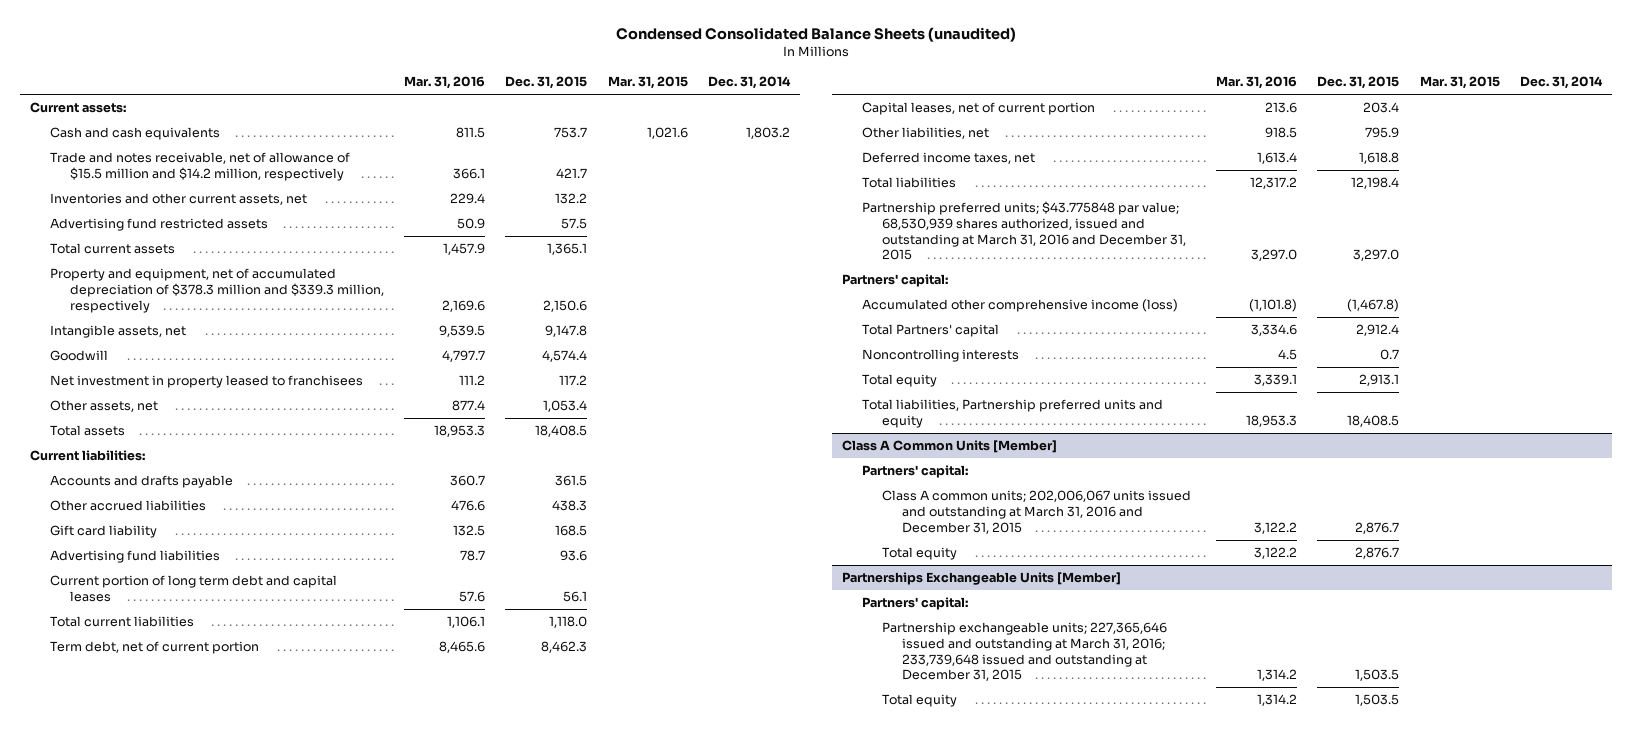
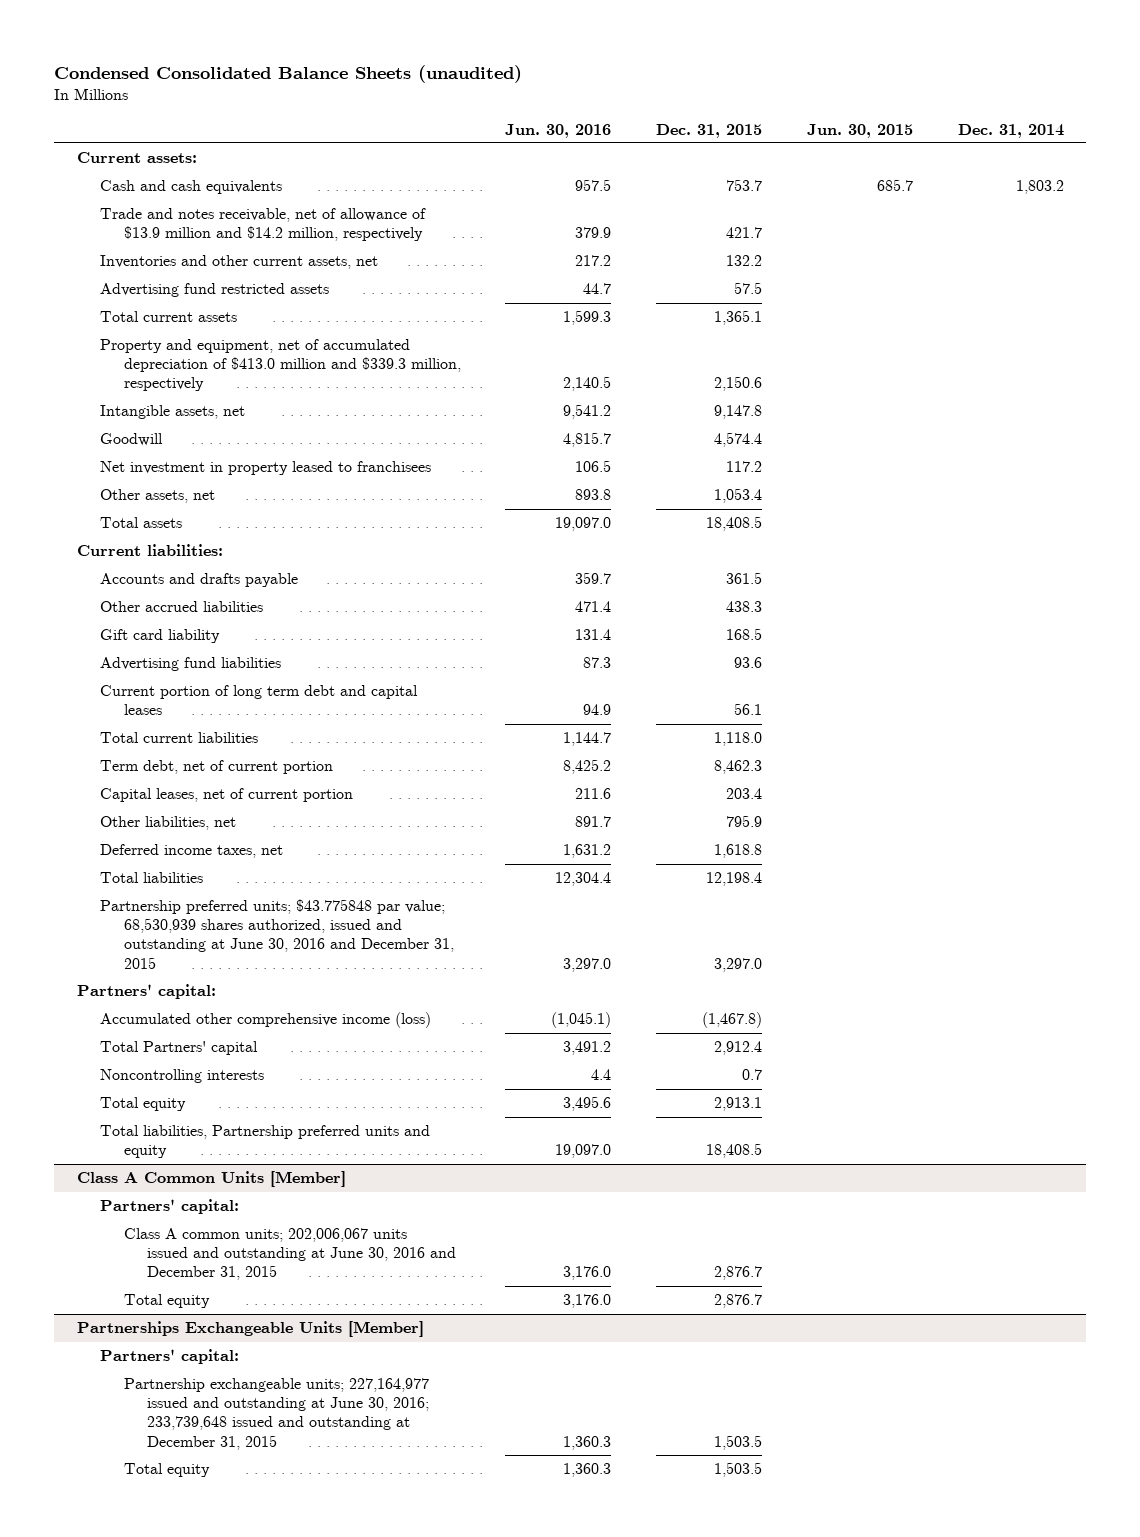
[404,76,486,90] Mar. 31, 2016 -> none
[607,76,688,90] Mar. 31, 2015 -> none
none -> [505,123,612,138] Jun. 30, 2016
none -> [806,123,913,138] Jun. 30, 2015
[49,152,350,181] Trade and notes receivable, net of allowance of $15.5 million and $14.2 million, respectively -> [100,208,427,242] Trade and notes receivable, net of allowance of $13.9 million and $14.2 million, respectively
[49,268,384,313] Property and equipment, net of accumulated depreciation of $378.3 million and $339.3 million, respectively -> [100,339,461,392] Property and equipment, net of accumulated depreciation of $413.0 million and $339.3 million, respectively
[861,201,1186,261] Partnership preferred units; $43.775848 par value; 68,530,939 shares authorized, issued and outstanding at March 31, 2016 and December 31, 2015 -> [100,899,454,969] Partnership preferred units; $43.775848 par value; 68,530,939 shares authorized, issued and outstanding at June 30, 2016 and December 31, 2015
[881,490,1191,534] Class A common units; 202,006,067 units issued and outstanding at March 31, 2016 and December 31, 2015 -> [123,1228,457,1281] Class A common units; 202,006,067 units issued and outstanding at June 30, 2016 and December 31, 2015
[881,622,1167,682] Partnership exchangeable units; 227,365,646 issued and outstanding at March 31, 2016; 233,739,648 issued and outstanding at December 31, 2015 -> [123,1378,430,1450] Partnership exchangeable units; 227,164,977 issued and outstanding at June 30, 2016; 233,739,648 issued and outstanding at December 31, 2015

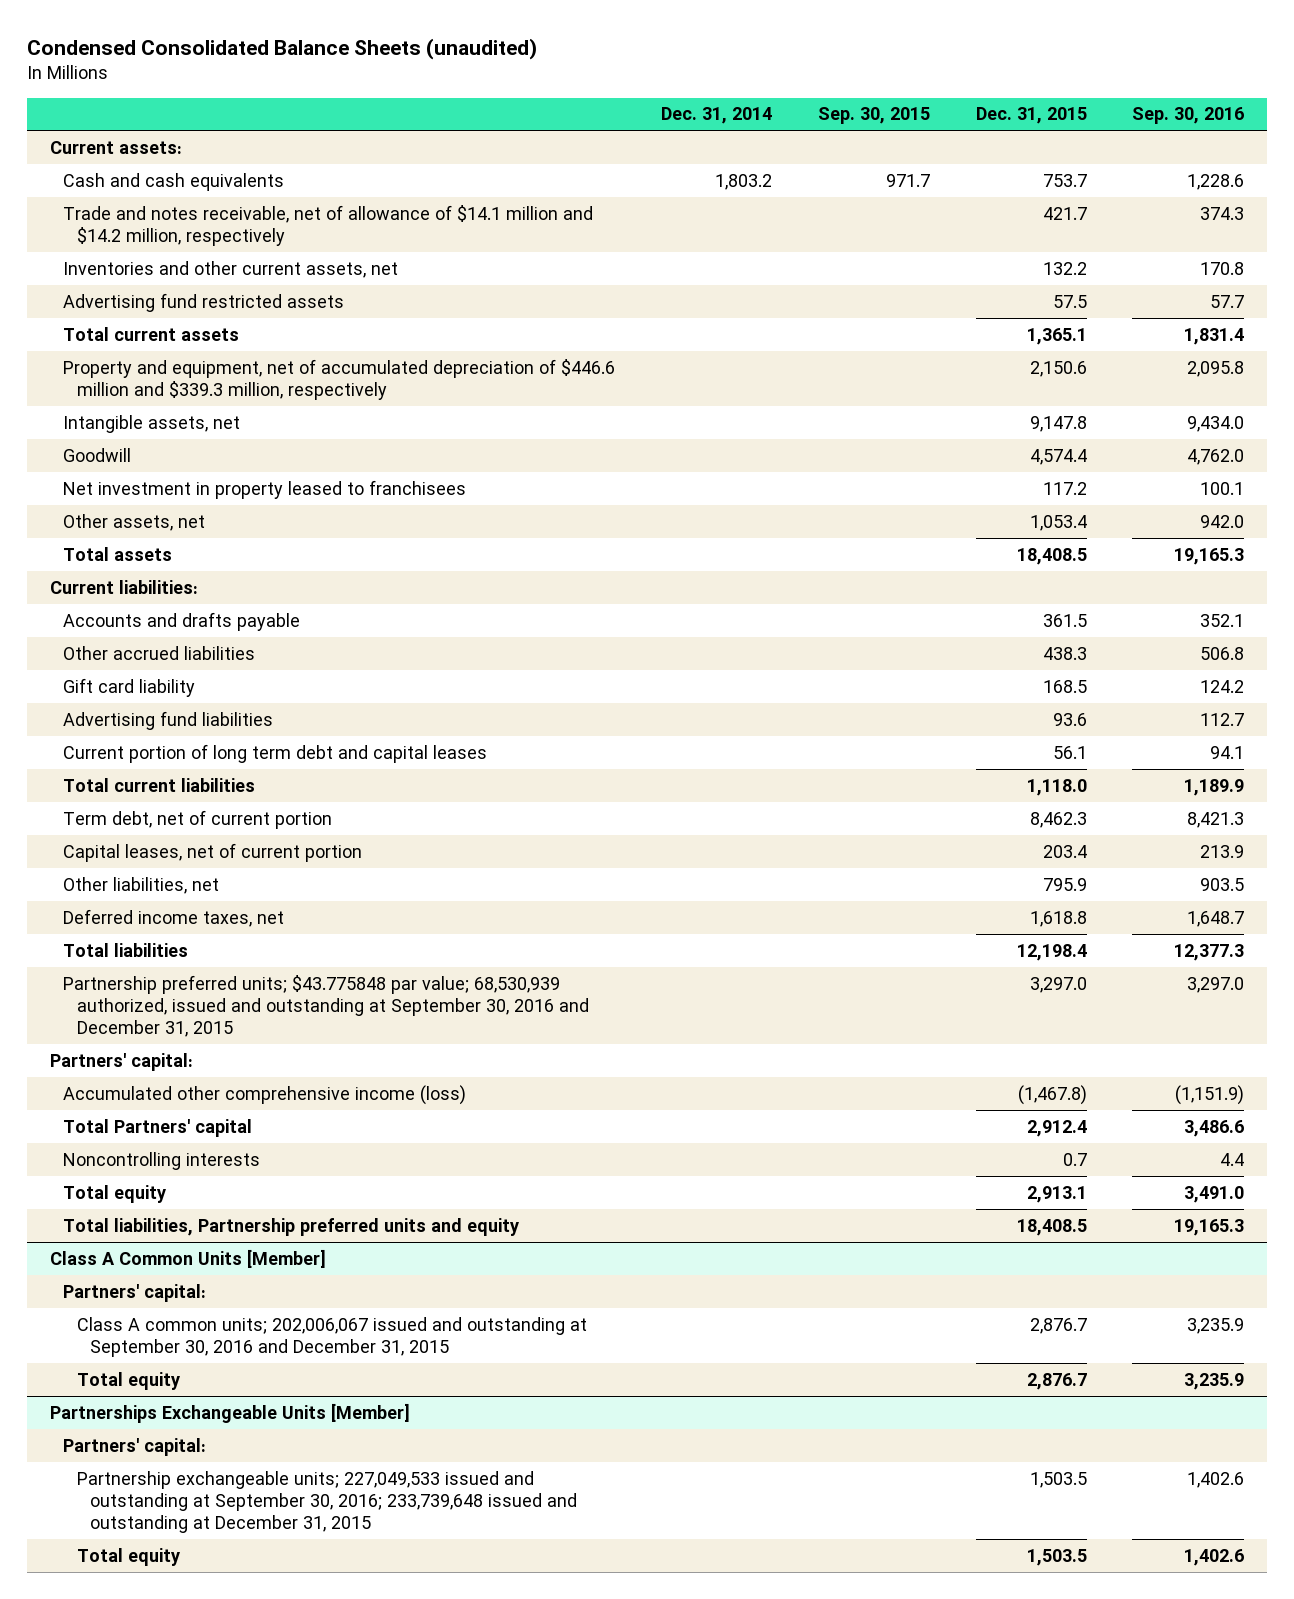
[505,123,612,138] Jun. 30, 2016 -> none
[806,123,913,138] Jun. 30, 2015 -> none
none -> [817,107,930,125] Sep. 30, 2015
none -> [1132,107,1245,125] Sep. 30, 2016
[100,208,427,242] Trade and notes receivable, net of allowance of $13.9 million and $14.2 million, respectively -> [63,204,594,246] Trade and notes receivable, net of allowance of $14.1 million and $14.2 million, respectively
[100,339,461,392] Property and equipment, net of accumulated depreciation of $413.0 million and $339.3 million, respectively -> [63,358,616,400] Property and equipment, net of accumulated depreciation of $446.6 million and $339.3 million, respectively
[100,899,454,969] Partnership preferred units; $43.775848 par value; 68,530,939 shares authorized, issued and outstanding at June 30, 2016 and December 31, 2015 -> [63,974,589,1037] Partnership preferred units; $43.775848 par value; 68,530,939 authorized, issued and outstanding at September 30, 2016 and December 31, 2015
[123,1228,457,1281] Class A common units; 202,006,067 units issued and outstanding at June 30, 2016 and December 31, 2015 -> [76,1316,587,1357] Class A common units; 202,006,067 issued and outstanding at September 30, 2016 and December 31, 2015
[123,1378,430,1450] Partnership exchangeable units; 227,164,977 issued and outstanding at June 30, 2016; 233,739,648 issued and outstanding at December 31, 2015 -> [76,1470,578,1533] Partnership exchangeable units; 227,049,533 issued and outstanding at September 30, 2016; 233,739,648 issued and outstanding at December 31, 2015

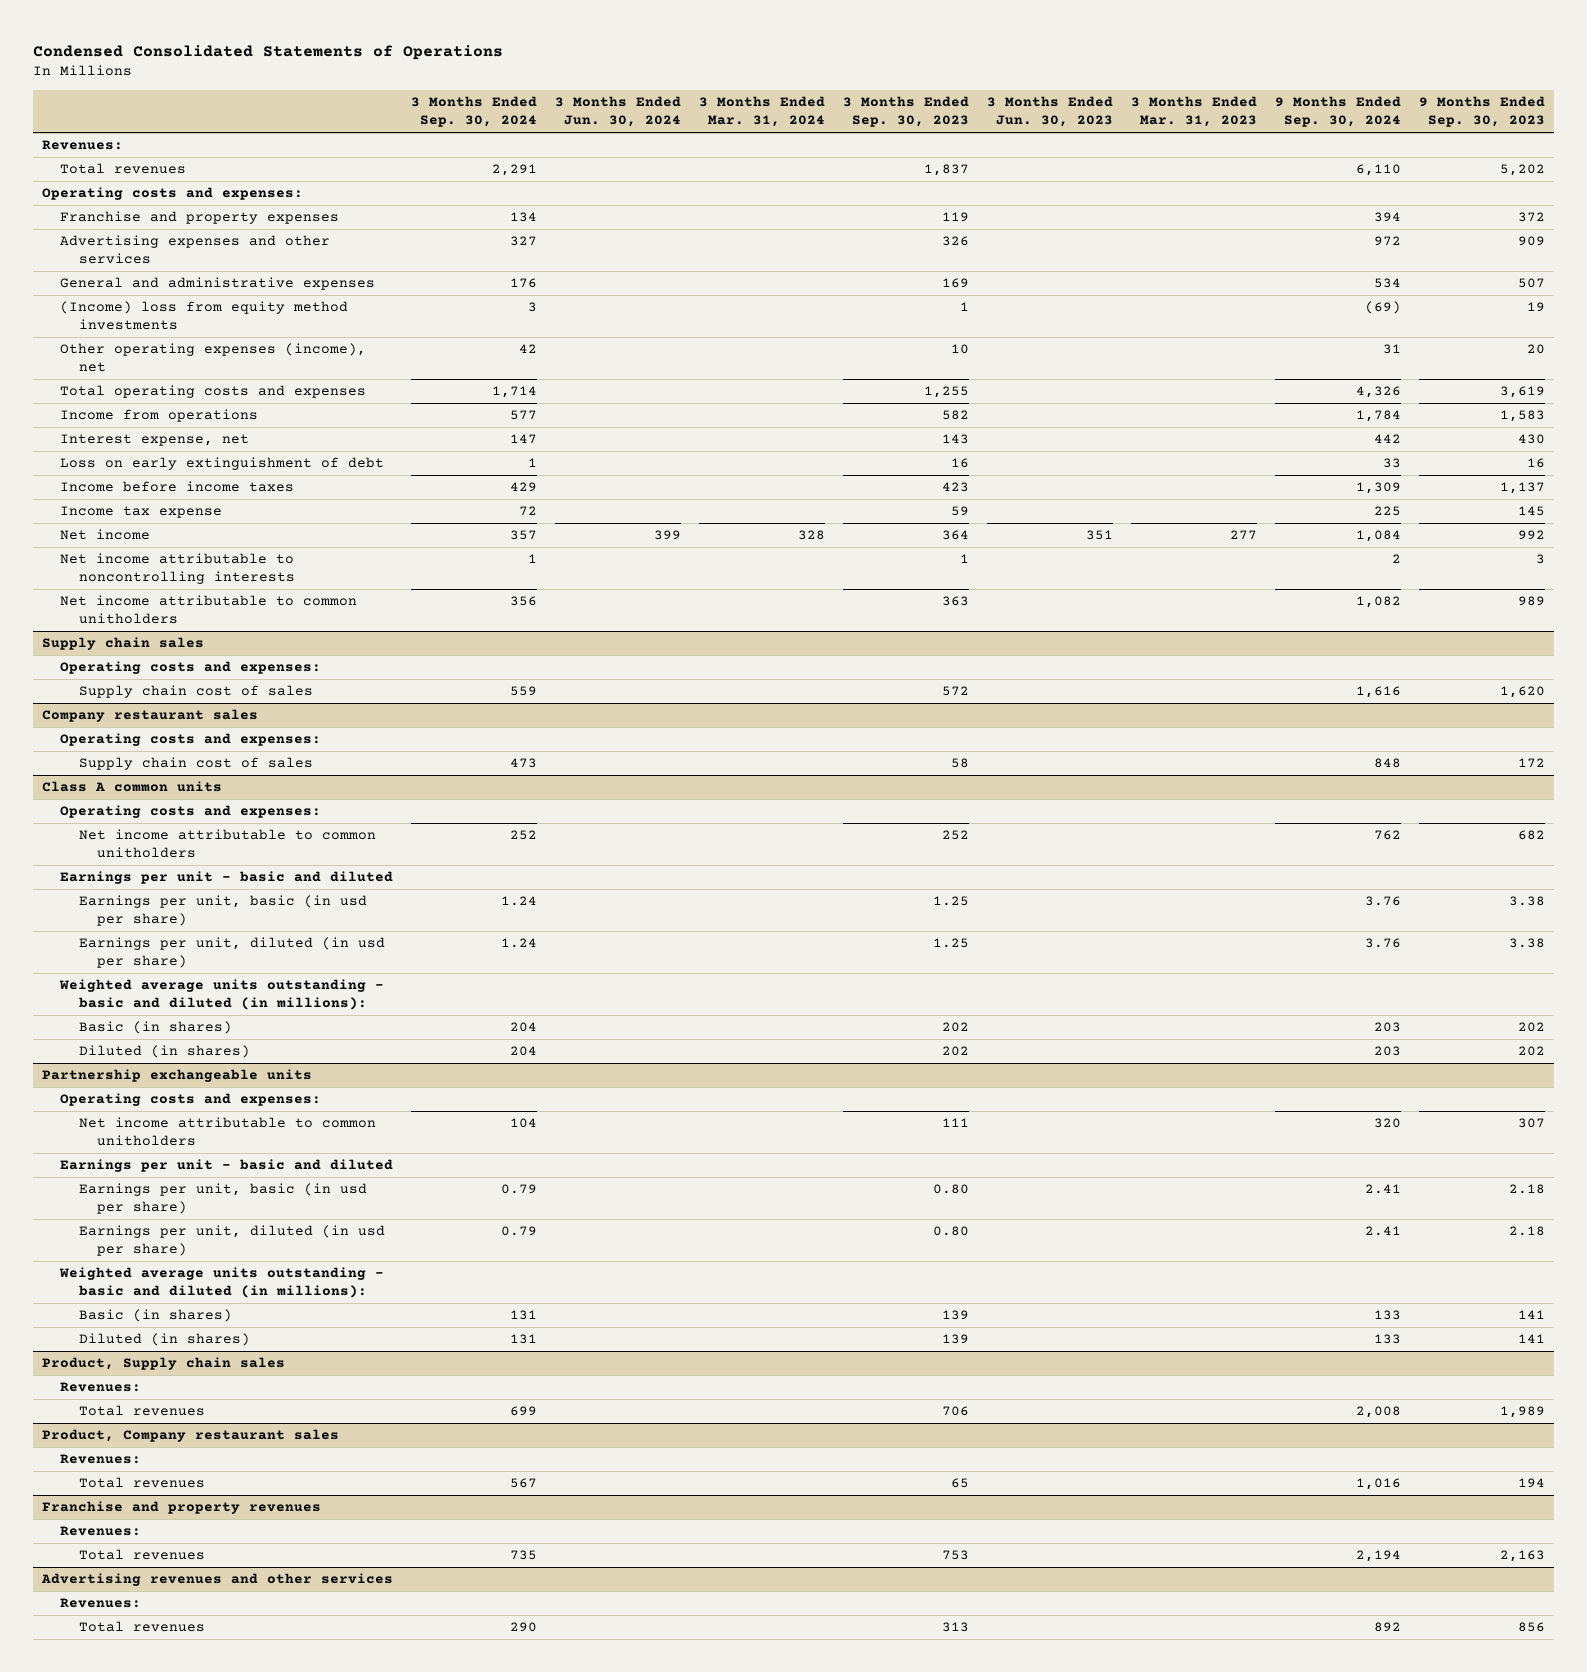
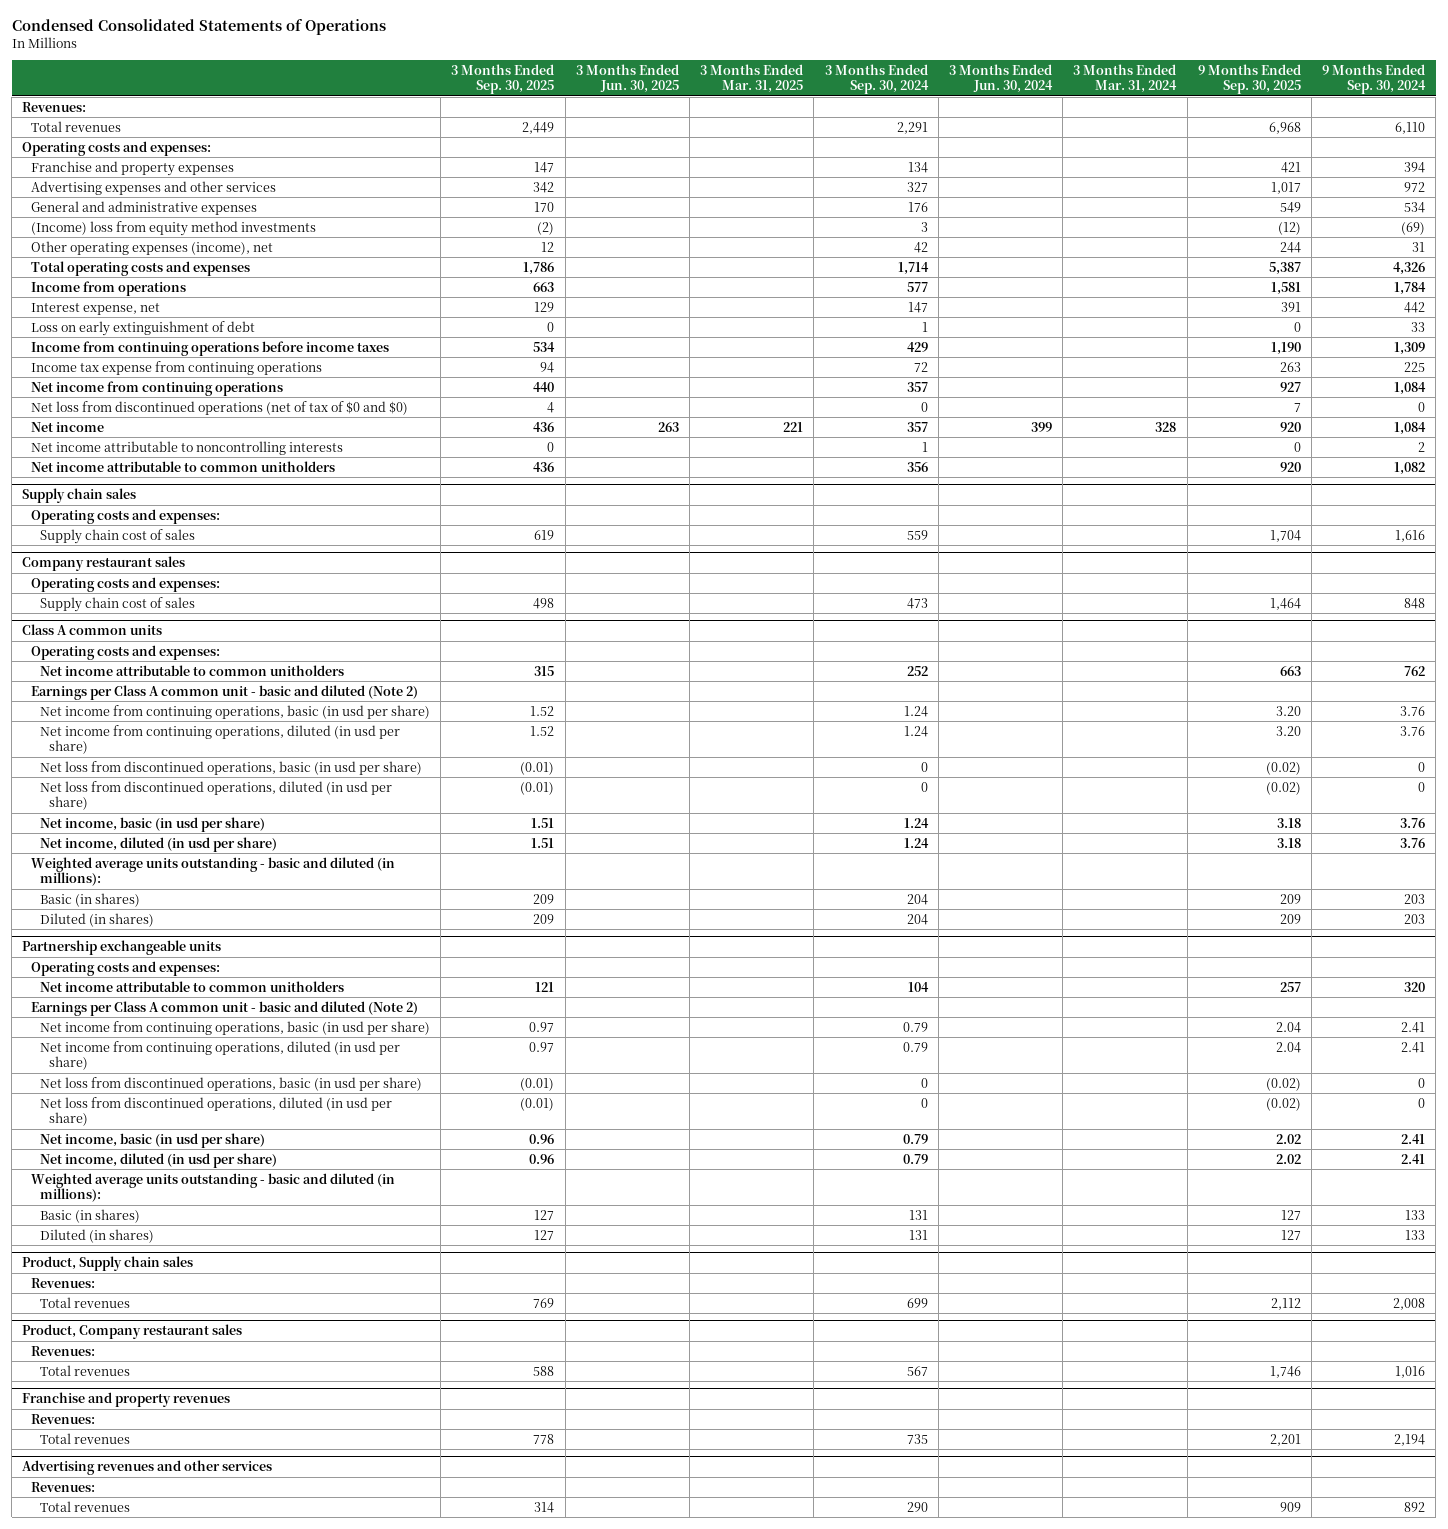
[843,96,970,128] 3 Months Ended Sep. 30, 2023 -> none
[987,96,1114,128] 3 Months Ended Jun. 30, 2023 -> none
[1130,96,1257,128] 3 Months Ended Mar. 31, 2023 -> none
[1418,96,1545,128] 9 Months Ended Sep. 30, 2023 -> none
none -> [451,64,555,95] 3 Months Ended Sep. 30, 2025
none -> [575,64,679,94] 3 Months Ended Jun. 30, 2025
none -> [700,64,804,94] 3 Months Ended Mar. 31, 2025
none -> [1197,64,1301,95] 9 Months Ended Sep. 30, 2025
[60,481,295,493] Income before income taxes -> [31,340,390,356] Income from continuing operations before income taxes
[60,506,223,519] Income tax expense -> [31,360,323,375] Income tax expense from continuing operations
none -> [31,380,284,396] Net income from continuing operations
none -> [31,400,409,415] Net loss from discontinued operations (net of tax of $0 and $0)
[60,871,394,885] Earnings per unit - basic and diluted -> [31,684,419,700] Earnings per Class A common unit - basic and diluted (Note 2)
none -> [39,704,430,719] Net income from continuing operations, basic (in usd per share)
none -> [39,724,400,754] Net income from continuing operations, diluted (in usd per share)
none -> [39,760,422,775] Net loss from discontinued operations, basic (in usd per share)
none -> [39,780,392,810] Net loss from discontinued operations, diluted (in usd per share)
[78,895,367,927] Earnings per unit, basic (in usd per share) -> [39,816,265,832] Net income, basic (in usd per share)
[78,937,385,969] Earnings per unit, diluted (in usd per share) -> [39,836,277,852] Net income, diluted (in usd per share)
[60,1159,394,1173] Earnings per unit - basic and diluted -> [31,1000,419,1016] Earnings per Class A common unit - basic and diluted (Note 2)
none -> [39,1020,430,1035] Net income from continuing operations, basic (in usd per share)
none -> [39,1040,400,1070] Net income from continuing operations, diluted (in usd per share)
none -> [39,1076,422,1091] Net loss from discontinued operations, basic (in usd per share)
none -> [39,1096,392,1126] Net loss from discontinued operations, diluted (in usd per share)
[78,1183,367,1215] Earnings per unit, basic (in usd per share) -> [39,1132,265,1148] Net income, basic (in usd per share)
[78,1225,385,1257] Earnings per unit, diluted (in usd per share) -> [39,1152,277,1168] Net income, diluted (in usd per share)

